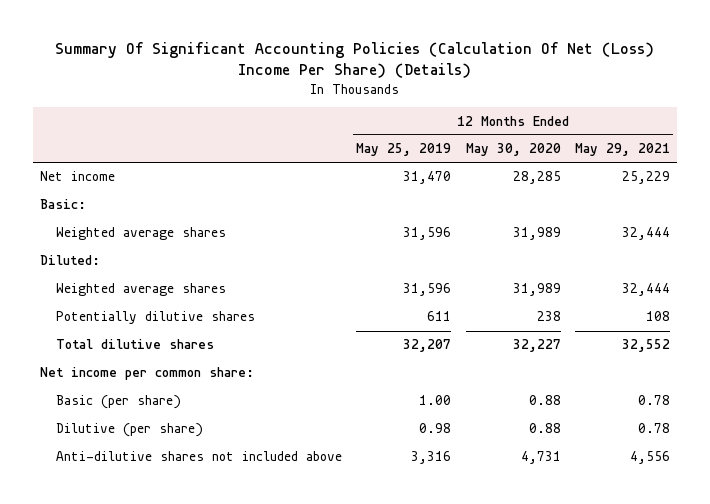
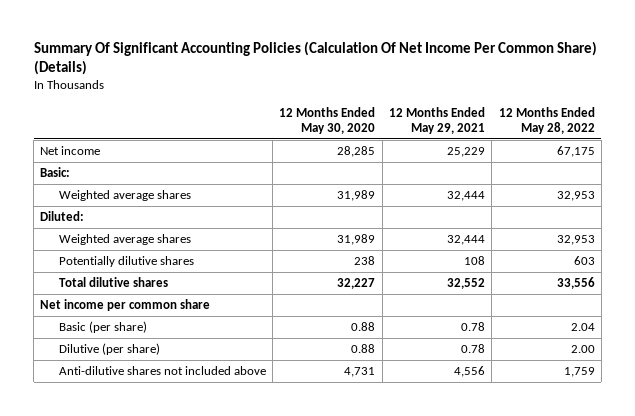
[54,41,654,79] Summary Of Significant Accounting Policies (Calculation Of Net (Loss) Income Per Share) (Details) -> [33,40,597,76] Summary Of Significant Accounting Policies (Calculation Of Net Income Per Common Share) (Details)
[356,143,452,157] May 25, 2019 -> none
none -> [498,106,595,134] 12 Months Ended May 28, 2022
[39,367,254,381] Net income per common share: -> [40,299,211,312] Net income per common share

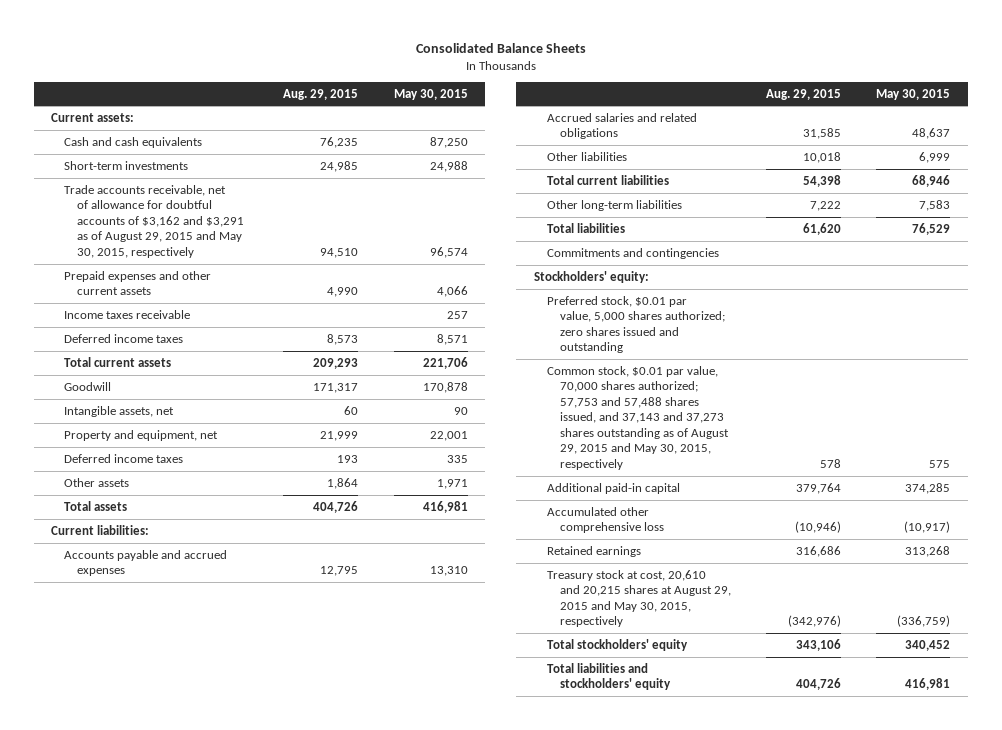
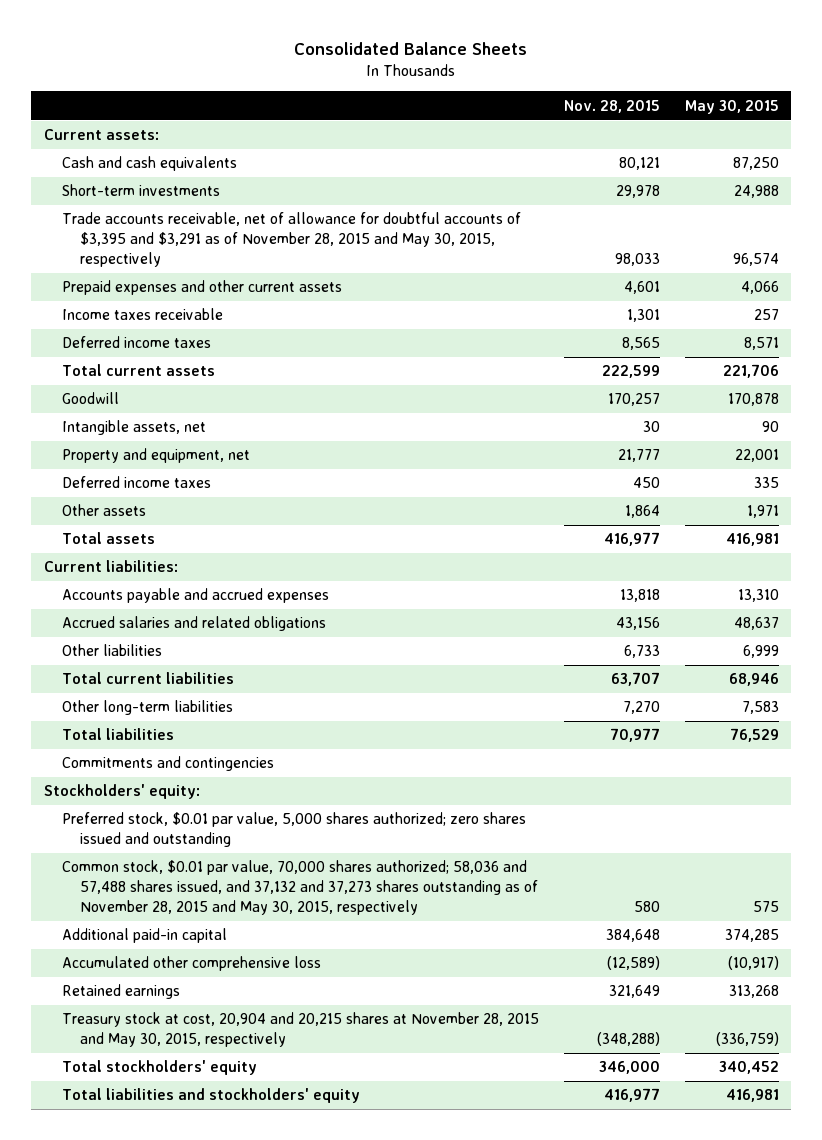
[283,88,359,100] Aug. 29, 2015 -> none
none -> [563,99,660,113] Nov. 28, 2015
[64,184,245,258] Trade accounts receivable, net of allowance for doubtful accounts of $3,162 and $3,291 as of August 29, 2015 and May 30, 2015, respectively -> [61,212,521,267] Trade accounts receivable, net of allowance for doubtful accounts of $3,395 and $3,291 as of November 28, 2015 and May 30, 2015, respectively
[546,365,729,470] Common stock, $0.01 par value, 70,000 shares authorized; 57,753 and 57,488 shares issued, and 37,143 and 37,273 shares outstanding as of August 29, 2015 and May 30, 2015, respectively -> [61,860,539,915] Common stock, $0.01 par value, 70,000 shares authorized; 58,036 and 57,488 shares issued, and 37,132 and 37,273 shares outstanding as of November 28, 2015 and May 30, 2015, respectively
[546,569,731,628] Treasury stock at cost, 20,610 and 20,215 shares at August 29, 2015 and May 30, 2015, respectively -> [61,1012,539,1048] Treasury stock at cost, 20,904 and 20,215 shares at November 28, 2015 and May 30, 2015, respectively

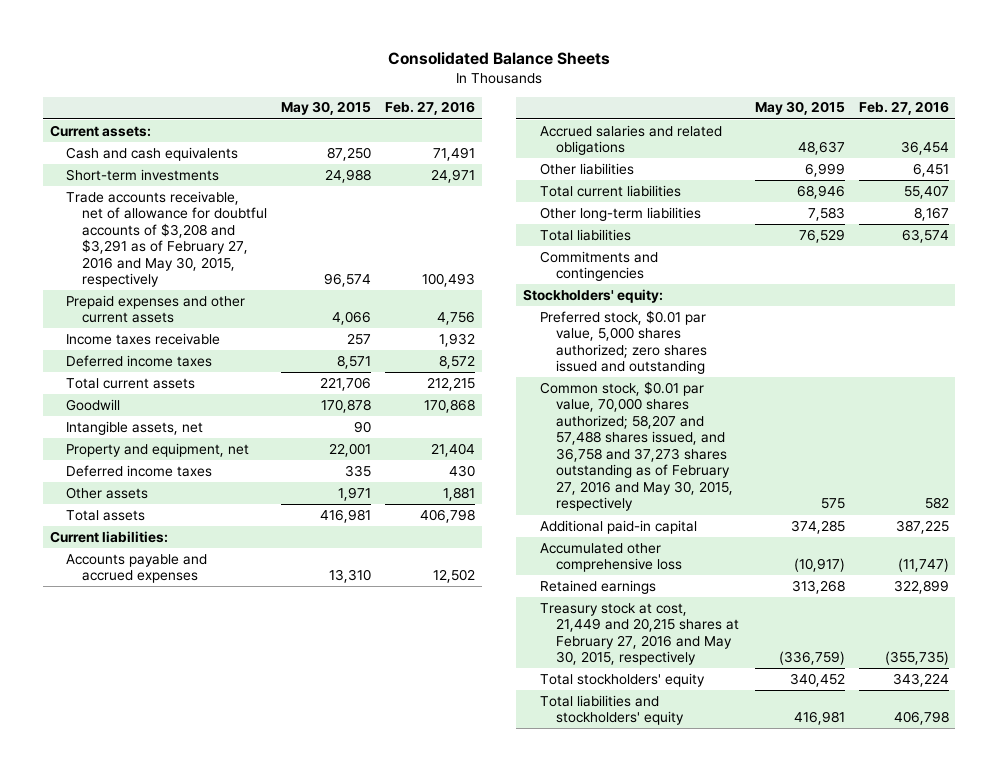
[563,99,660,113] Nov. 28, 2015 -> none
none -> [385,101,476,116] Feb. 27, 2016
[61,212,521,267] Trade accounts receivable, net of allowance for doubtful accounts of $3,395 and $3,291 as of November 28, 2015 and May 30, 2015, respectively -> [66,190,268,288] Trade accounts receivable, net of allowance for doubtful accounts of $3,208 and $3,291 as of February 27, 2016 and May 30, 2015, respectively
[61,860,539,915] Common stock, $0.01 par value, 70,000 shares authorized; 58,036 and 57,488 shares issued, and 37,132 and 37,273 shares outstanding as of November 28, 2015 and May 30, 2015, respectively -> [539,380,733,512] Common stock, $0.01 par value, 70,000 shares authorized; 58,207 and 57,488 shares issued, and 36,758 and 37,273 shares outstanding as of February 27, 2016 and May 30, 2015, respectively
[61,1012,539,1048] Treasury stock at cost, 20,904 and 20,215 shares at November 28, 2015 and May 30, 2015, respectively -> [539,602,739,666] Treasury stock at cost, 21,449 and 20,215 shares at February 27, 2016 and May 30, 2015, respectively

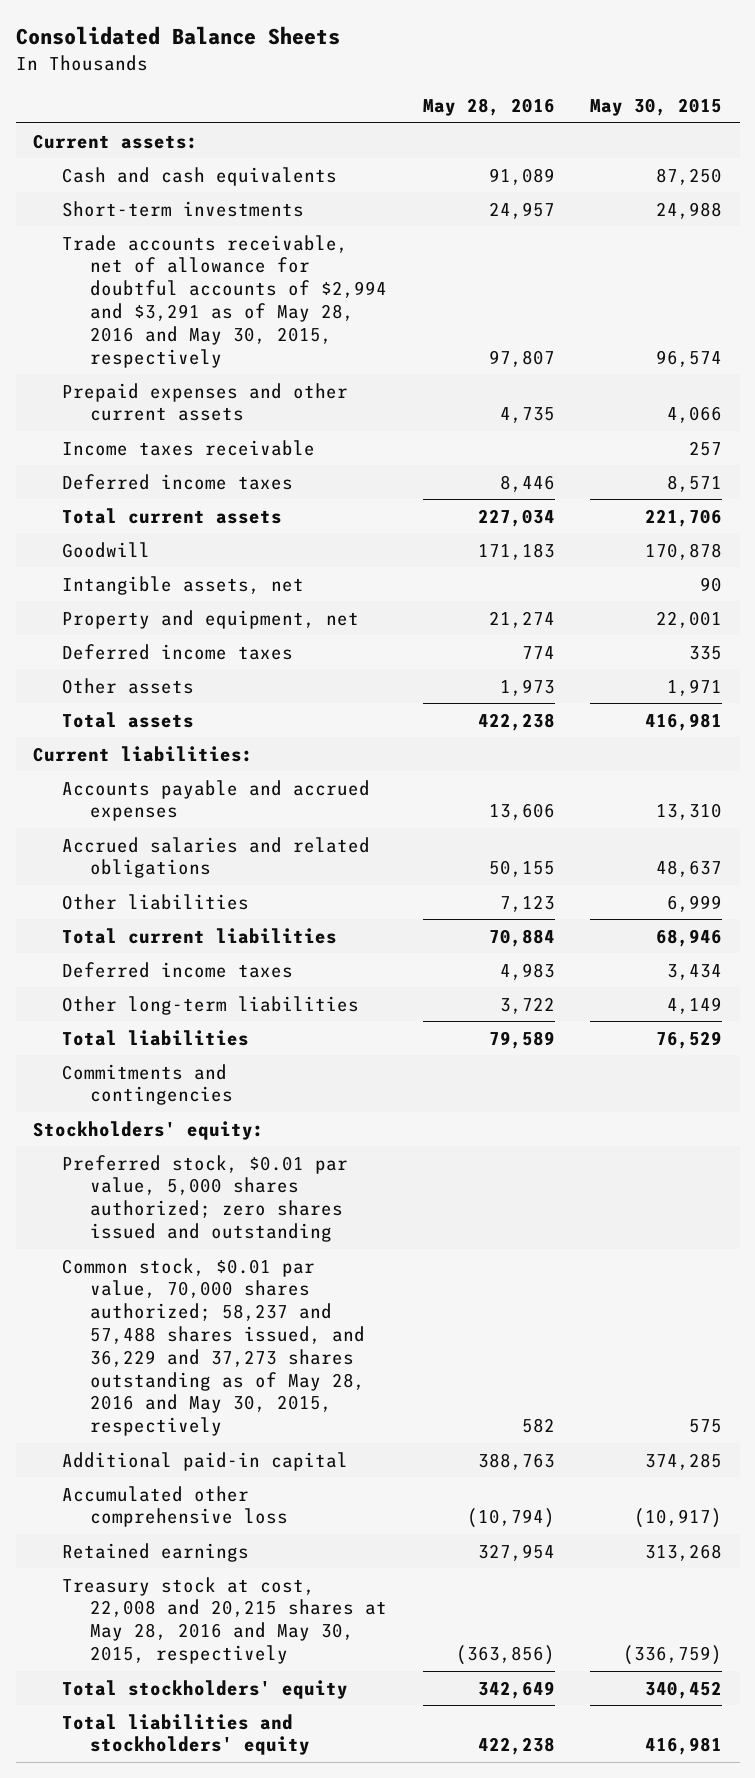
[385,101,476,116] Feb. 27, 2016 -> none
none -> [422,97,555,116] May 28, 2016
[66,190,268,288] Trade accounts receivable, net of allowance for doubtful accounts of $3,208 and $3,291 as of February 27, 2016 and May 30, 2015, respectively -> [61,234,388,368] Trade accounts receivable, net of allowance for doubtful accounts of $2,994 and $3,291 as of May 28, 2016 and May 30, 2015, respectively
none -> [61,961,293,978] Deferred income taxes
[807,206,845,221] 7,583 -> [667,996,723,1014] 4,149
[539,380,733,512] Common stock, $0.01 par value, 70,000 shares authorized; 58,207 and 57,488 shares issued, and 36,758 and 37,273 shares outstanding as of February 27, 2016 and May 30, 2015, respectively -> [61,1257,366,1437] Common stock, $0.01 par value, 70,000 shares authorized; 58,237 and 57,488 shares issued, and 36,229 and 37,273 shares outstanding as of May 28, 2016 and May 30, 2015, respectively
[539,602,739,666] Treasury stock at cost, 21,449 and 20,215 shares at February 27, 2016 and May 30, 2015, respectively -> [61,1576,388,1665] Treasury stock at cost, 22,008 and 20,215 shares at May 28, 2016 and May 30, 2015, respectively

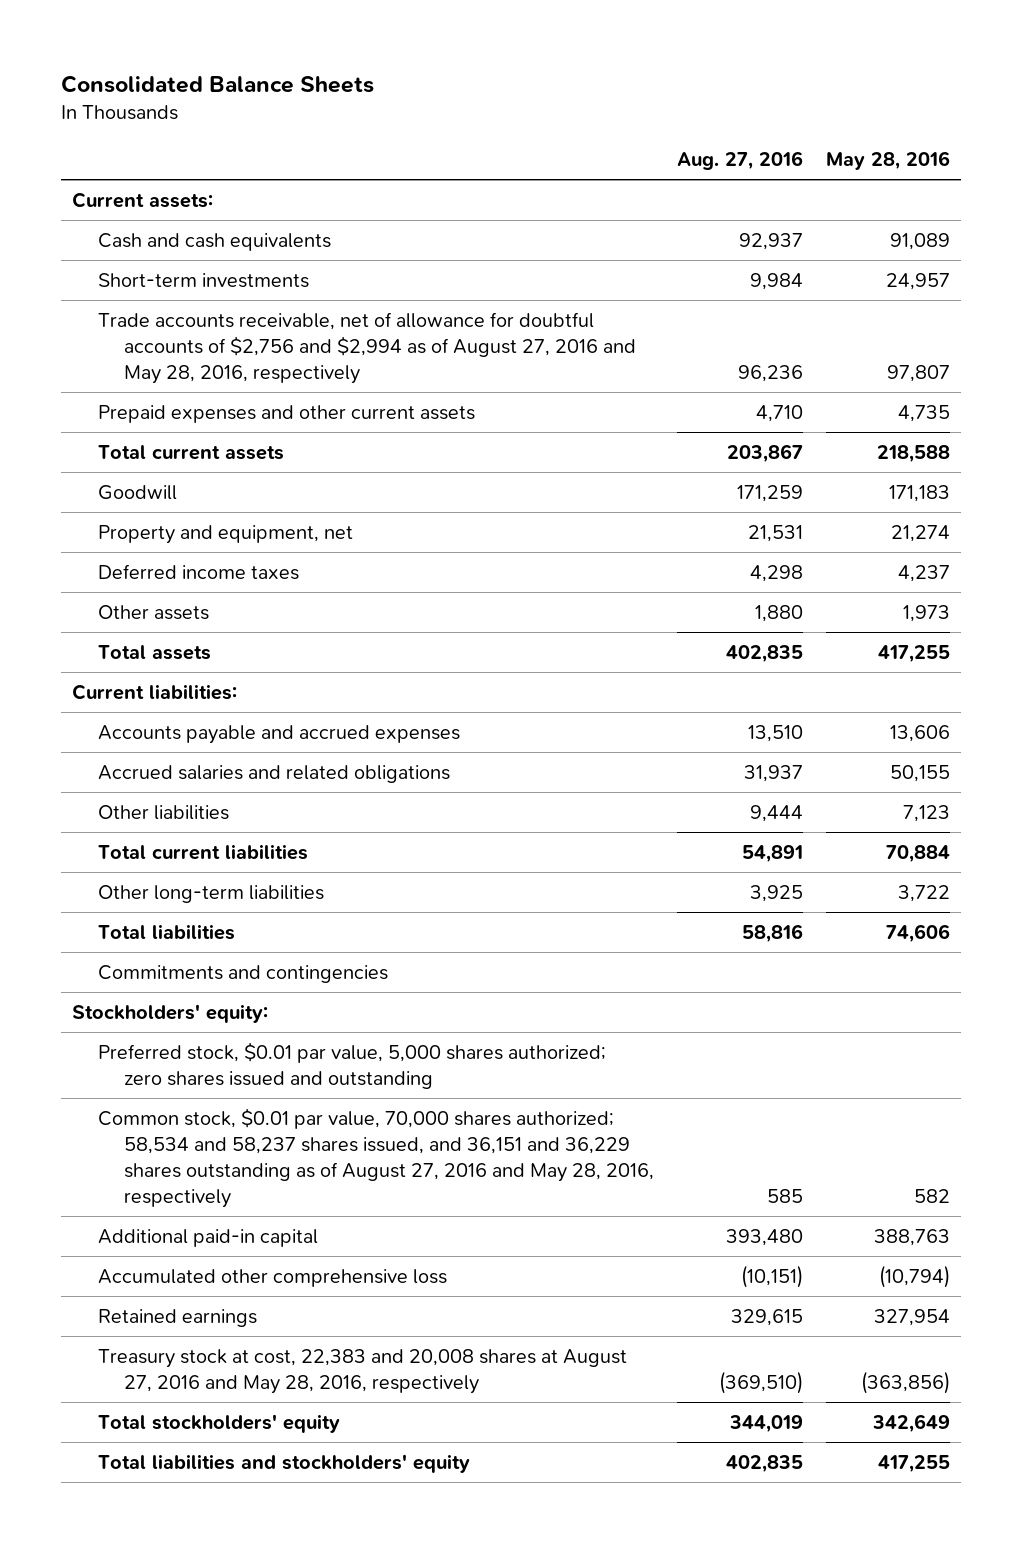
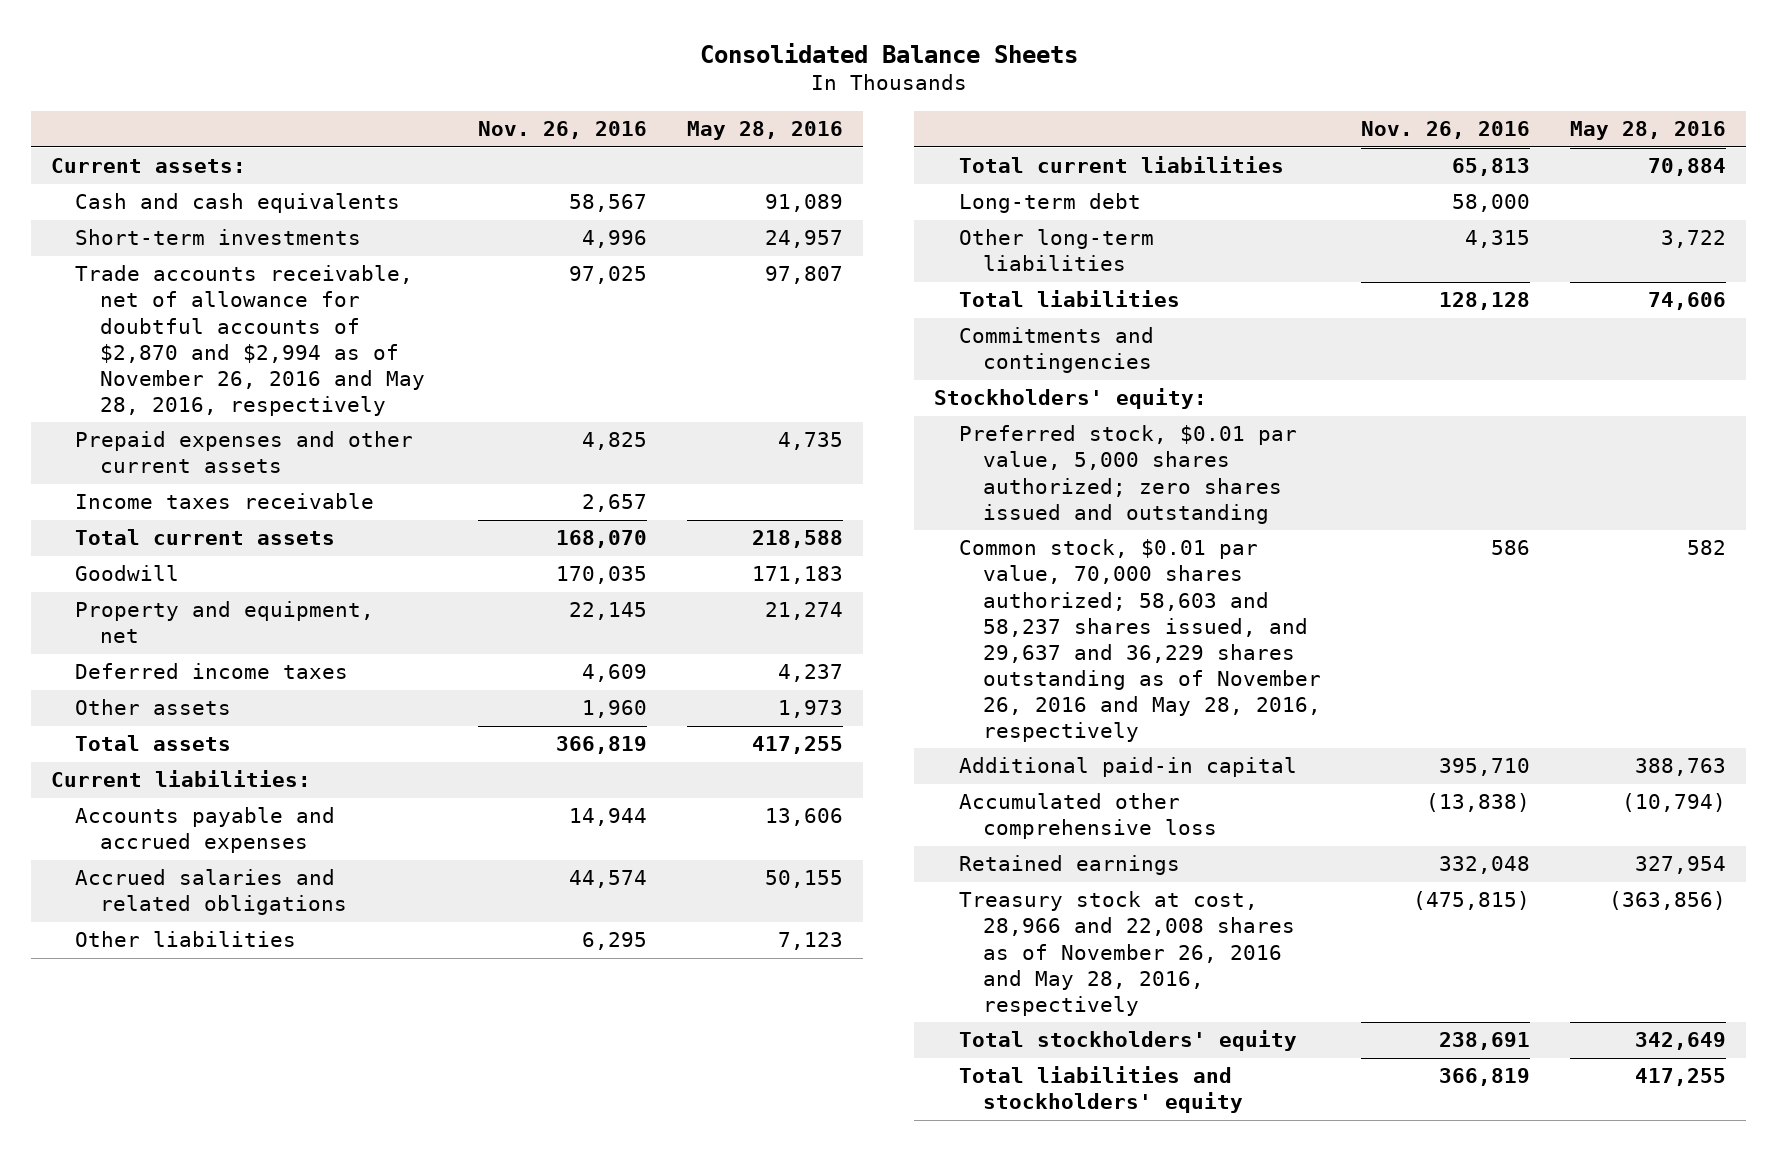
[677,151,804,171] Aug. 27, 2016 -> none
none -> [477,121,647,140] Nov. 26, 2016
[98,311,637,384] Trade accounts receivable, net of allowance for doubtful accounts of $2,756 and $2,994 as of August 27, 2016 and May 28, 2016, respectively -> [75,265,425,416] Trade accounts receivable, net of allowance for doubtful accounts of $2,870 and $2,994 as of November 26, 2016 and May 28, 2016, respectively
none -> [75,493,375,510] Income taxes receivable
none -> [958,193,1141,214] Long-term debt
[98,1107,655,1208] Common stock, $0.01 par value, 70,000 shares authorized; 58,534 and 58,237 shares issued, and 36,151 and 36,229 shares outstanding as of August 27, 2016 and May 28, 2016, respectively -> [958,539,1322,742] Common stock, $0.01 par value, 70,000 shares authorized; 58,603 and 58,237 shares issued, and 29,637 and 36,229 shares outstanding as of November 26, 2016 and May 28, 2016, respectively
[98,1348,628,1394] Treasury stock at cost, 22,383 and 20,008 shares at August 27, 2016 and May 28, 2016, respectively -> [958,891,1296,1016] Treasury stock at cost, 28,966 and 22,008 shares as of November 26, 2016 and May 28, 2016, respectively

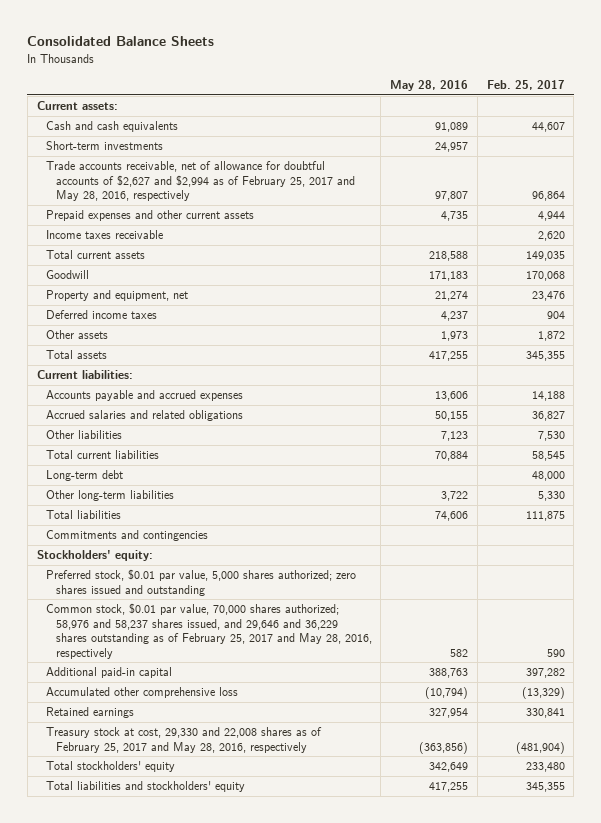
[477,121,647,140] Nov. 26, 2016 -> none
none -> [486,80,565,91] Feb. 25, 2017
[75,265,425,416] Trade accounts receivable, net of allowance for doubtful accounts of $2,870 and $2,994 as of November 26, 2016 and May 28, 2016, respectively -> [46,161,355,202] Trade accounts receivable, net of allowance for doubtful accounts of $2,627 and $2,994 as of February 25, 2017 and May 28, 2016, respectively
[958,539,1322,742] Common stock, $0.01 par value, 70,000 shares authorized; 58,603 and 58,237 shares issued, and 29,637 and 36,229 shares outstanding as of November 26, 2016 and May 28, 2016, respectively -> [46,603,372,659] Common stock, $0.01 par value, 70,000 shares authorized; 58,976 and 58,237 shares issued, and 29,646 and 36,229 shares outstanding as of February 25, 2017 and May 28, 2016, respectively
[958,891,1296,1016] Treasury stock at cost, 28,966 and 22,008 shares as of November 26, 2016 and May 28, 2016, respectively -> [46,727,323,753] Treasury stock at cost, 29,330 and 22,008 shares as of February 25, 2017 and May 28, 2016, respectively

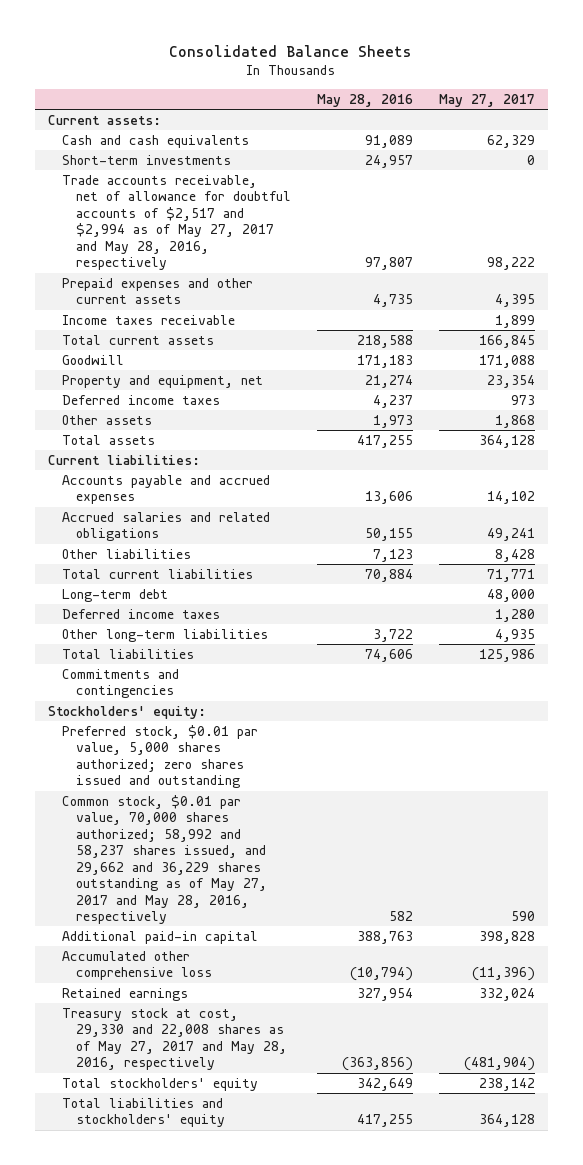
[486,80,565,91] Feb. 25, 2017 -> none
none -> [438,94,535,108] May 27, 2017
[46,161,355,202] Trade accounts receivable, net of allowance for doubtful accounts of $2,627 and $2,994 as of February 25, 2017 and May 28, 2016, respectively -> [61,174,291,271] Trade accounts receivable, net of allowance for doubtful accounts of $2,517 and $2,994 as of May 27, 2017 and May 28, 2016, respectively
none -> [61,608,220,619] Deferred income taxes
[46,603,372,659] Common stock, $0.01 par value, 70,000 shares authorized; 58,976 and 58,237 shares issued, and 29,646 and 36,229 shares outstanding as of February 25, 2017 and May 28, 2016, respectively -> [61,794,267,925] Common stock, $0.01 par value, 70,000 shares authorized; 58,992 and 58,237 shares issued, and 29,662 and 36,229 shares outstanding as of May 27, 2017 and May 28, 2016, respectively
[46,727,323,753] Treasury stock at cost, 29,330 and 22,008 shares as of February 25, 2017 and May 28, 2016, respectively -> [61,1007,287,1071] Treasury stock at cost, 29,330 and 22,008 shares as of May 27, 2017 and May 28, 2016, respectively

